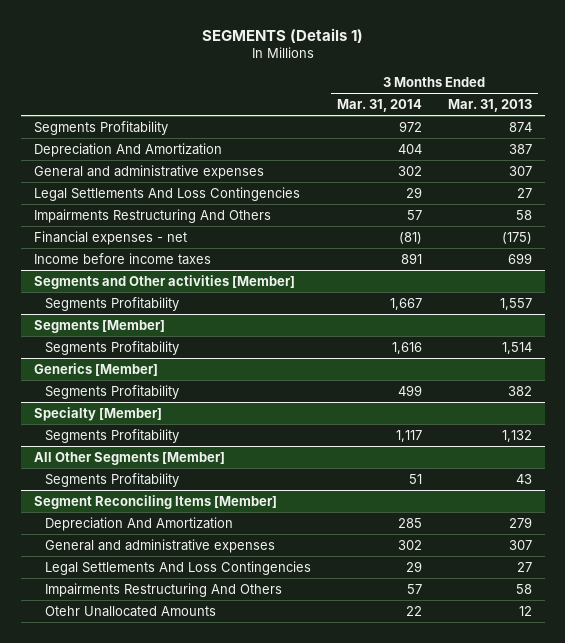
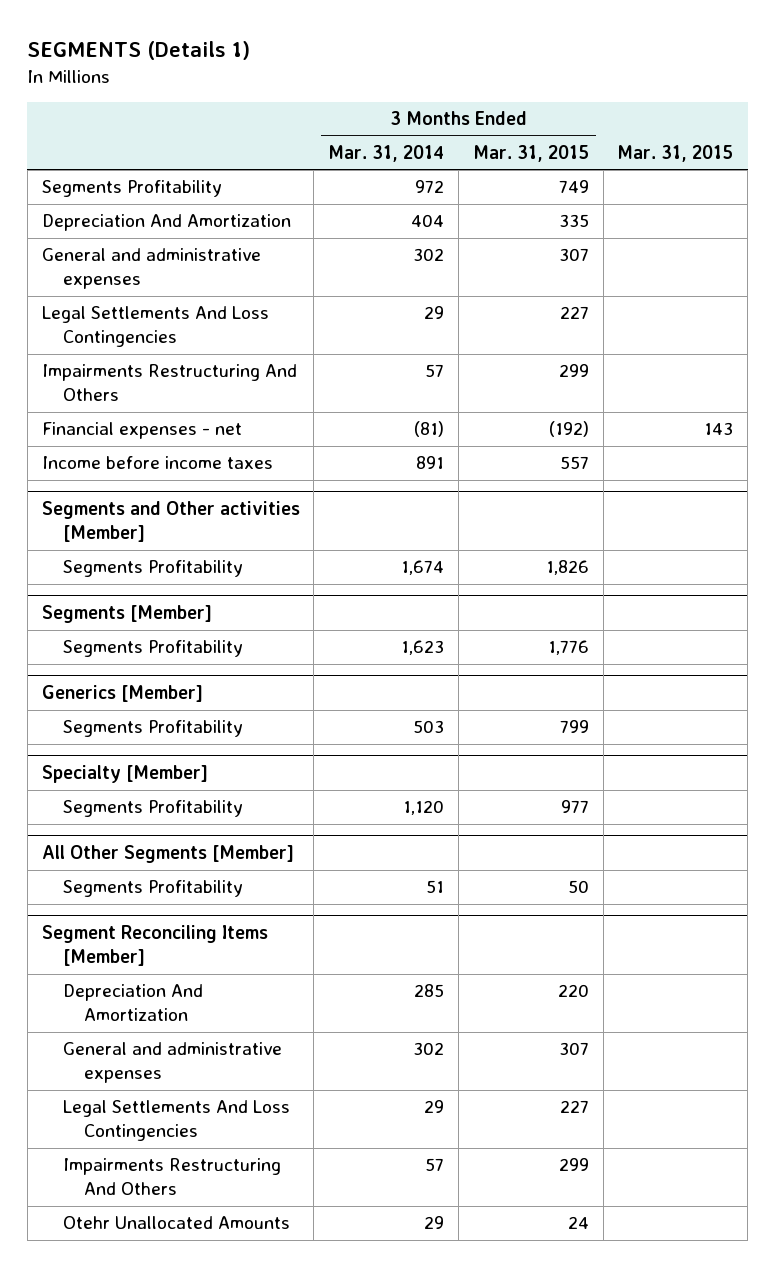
[447,99,532,113] Mar. 31, 2013 -> none
none -> [472,144,589,162] Mar. 31, 2015
none -> [617,144,734,162] Mar. 31, 2015
[389,297,422,310] 1,667 -> [401,560,445,576] 1,674
[391,341,422,354] 1,616 -> [401,640,445,656] 1,623
[397,384,422,396] 499 -> [413,720,445,734] 503
[395,429,422,442] 1,117 -> [403,800,445,816] 1,120
[405,605,422,616] 22 -> [424,1216,445,1230] 29

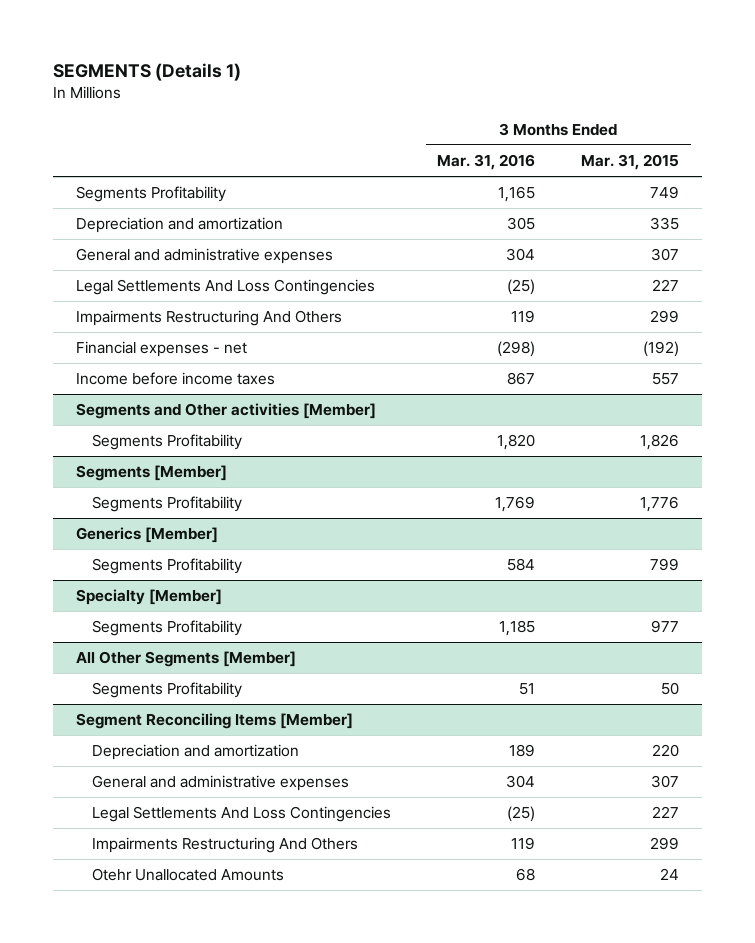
[328,144,445,162] Mar. 31, 2014 -> none
[617,144,734,162] Mar. 31, 2015 -> none
none -> [437,154,536,171] Mar. 31, 2016
[41,214,291,232] Depreciation And Amortization -> [75,217,283,234] Depreciation and amortization
[62,984,203,1022] Depreciation And Amortization -> [91,744,299,761] Depreciation and amortization

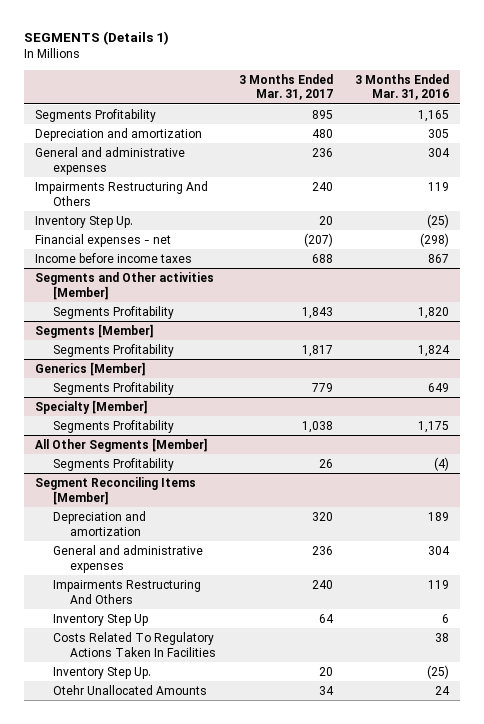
[581,154,680,171] Mar. 31, 2015 -> none
none -> [238,73,333,101] 3 Months Ended Mar. 31, 2017
[75,279,375,296] Legal Settlements And Loss Contingencies -> none
none -> [34,215,133,228] Inventory Step Up.
[495,496,536,513] 1,769 -> [418,344,451,357] 1,824
[507,558,536,572] 584 -> [428,382,450,392] 649
[499,620,536,637] 1,185 -> [418,420,450,433] 1,175
[519,683,536,696] 51 -> [434,456,450,471] (4)
[91,806,391,823] Legal Settlements And Loss Contingencies -> none
none -> [52,613,148,626] Inventory Step Up
none -> [52,631,217,657] Costs Related To Regulatory Actions Taken In Facilities
none -> [52,666,151,679] Inventory Step Up.
[516,868,536,882] 68 -> [435,685,451,695] 24

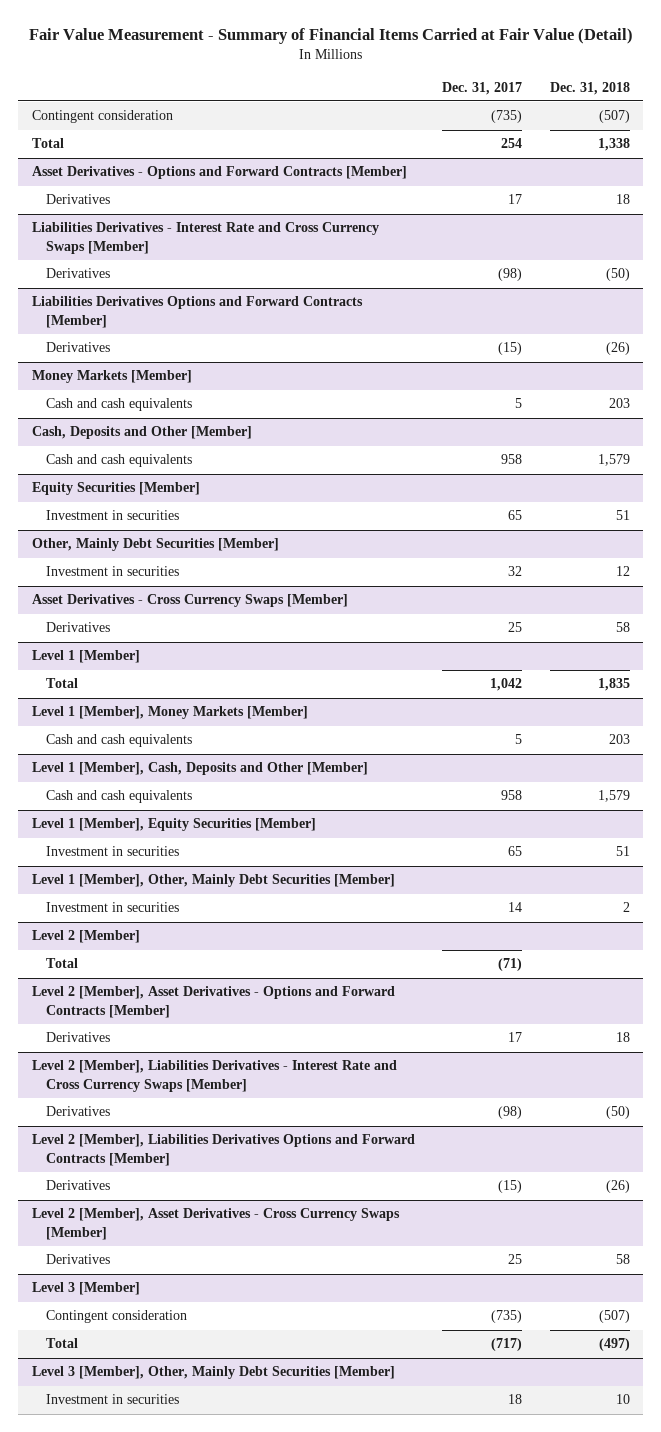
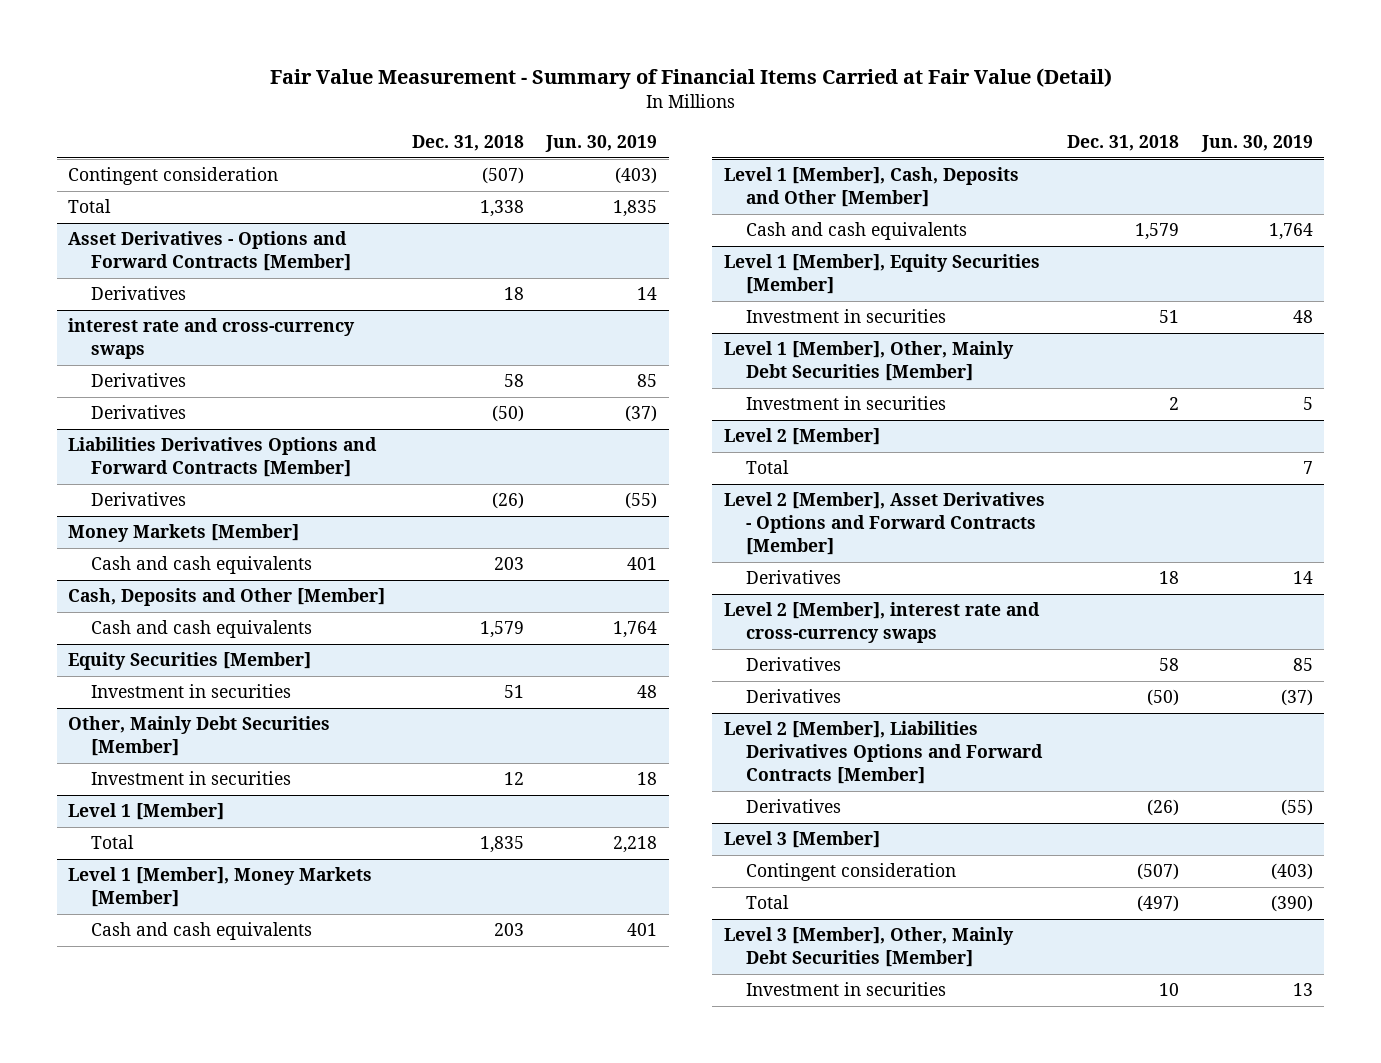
[442,81,523,95] Dec. 31, 2017 -> none
none -> [545,134,658,152] Jun. 30, 2019
[31,222,379,254] Liabilities Derivatives - Interest Rate and Cross Currency Swaps [Member] -> [68,318,356,360] interest rate and cross-currency swaps
none -> [90,373,186,388] Derivatives
[31,594,348,608] Asset Derivatives - Cross Currency Swaps [Member] -> none
[45,622,110,633] Derivatives -> none
[31,1060,397,1092] Level 2 [Member], Liabilities Derivatives - Interest Rate and Cross Currency Swaps [Member] -> [723,602,1040,644] Level 2 [Member], interest rate and cross-currency swaps
none -> [745,657,841,672] Derivatives
[31,1208,400,1240] Level 2 [Member], Asset Derivatives - Cross Currency Swaps [Member] -> none
[45,1254,110,1265] Derivatives -> none

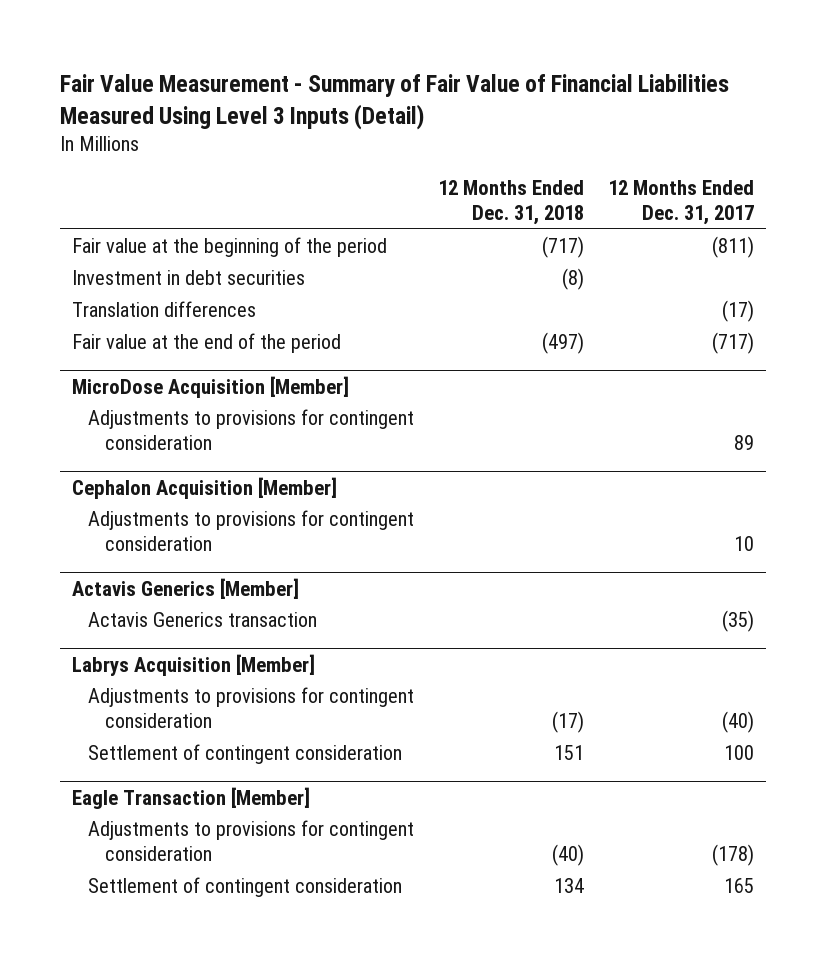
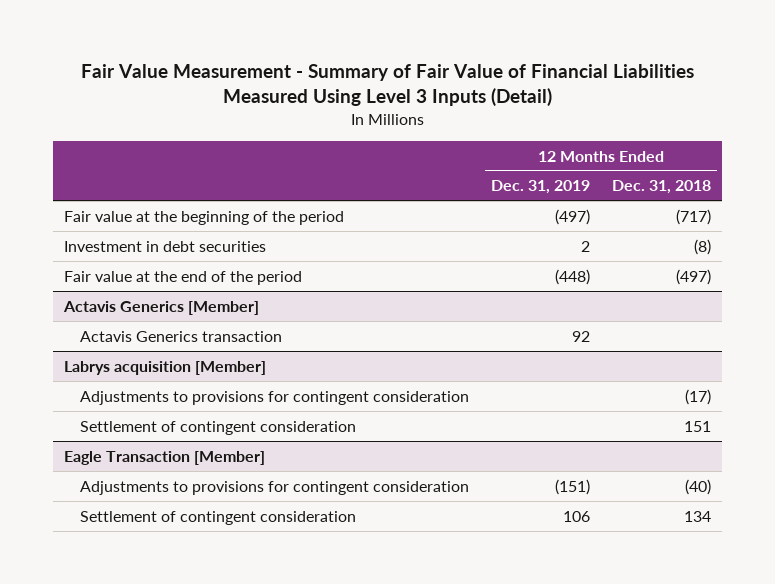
[607,179,754,226] 12 Months Ended Dec. 31, 2017 -> none
none -> [490,180,590,195] Dec. 31, 2019
[71,301,256,318] Translation differences -> none
[71,375,349,398] MicroDose Acquisition [Member] -> none
[88,409,415,451] Adjustments to provisions for contingent consideration -> none
[71,476,337,499] Cephalon Acquisition [Member] -> none
[88,510,415,552] Adjustments to provisions for contingent consideration -> none
[71,653,315,676] Labrys Acquisition [Member] -> [64,360,267,375] Labrys acquisition [Member]

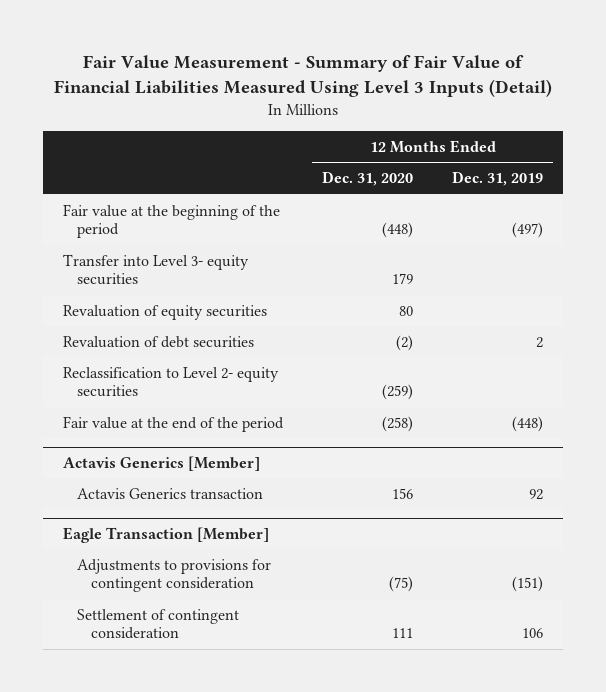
[612,180,712,195] Dec. 31, 2018 -> none
none -> [322,171,414,187] Dec. 31, 2020
[64,240,267,252] Investment in debt securities -> none
none -> [62,253,249,286] Transfer into Level 3- equity securities
none -> [62,304,267,320] Revaluation of equity securities
none -> [62,335,254,348] Revaluation of debt securities
none -> [62,366,279,398] Reclassification to Level 2- equity securities
[64,360,267,375] Labrys acquisition [Member] -> none
[79,390,469,405] Adjustments to provisions for contingent consideration -> none
[79,420,356,435] Settlement of contingent consideration -> none

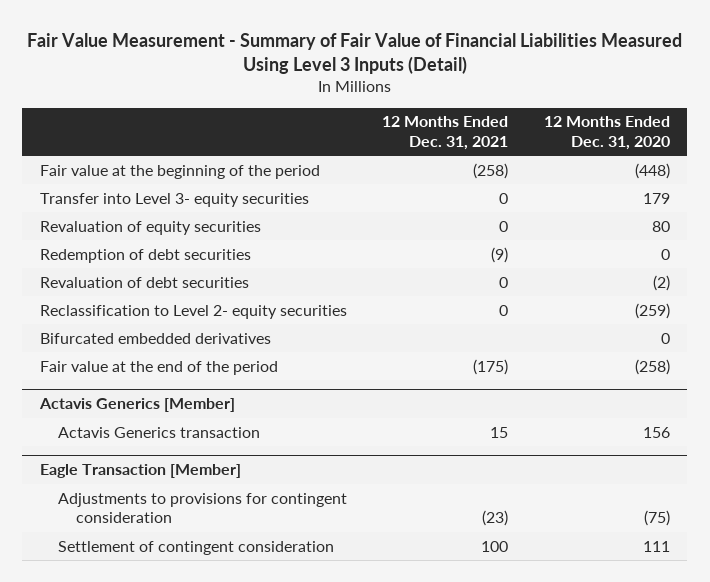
[452,171,544,187] Dec. 31, 2019 -> none
none -> [382,116,509,150] 12 Months Ended Dec. 31, 2021
none -> [40,248,252,263] Redemption of debt securities
none -> [40,332,272,344] Bifurcated embedded derivatives

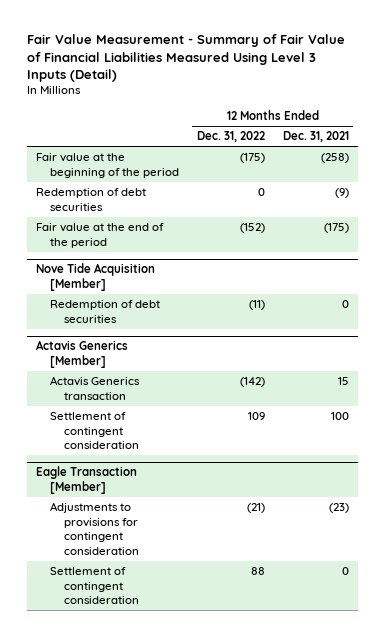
[543,116,670,150] 12 Months Ended Dec. 31, 2020 -> none
none -> [196,131,265,143] Dec. 31, 2022
[40,192,310,207] Transfer into Level 3- equity securities -> none
[40,220,262,235] Revaluation of equity securities -> none
[40,276,250,288] Revaluation of debt securities -> none
[40,304,348,319] Reclassification to Level 2- equity securities -> none
[40,332,272,344] Bifurcated embedded derivatives -> none
none -> [35,263,155,291] Nove Tide Acquisition [Member]
none -> [49,300,160,323] Redemption of debt securities
none -> [49,412,140,450] Settlement of contingent consideration
[481,540,509,552] 100 -> [341,567,349,576] 0

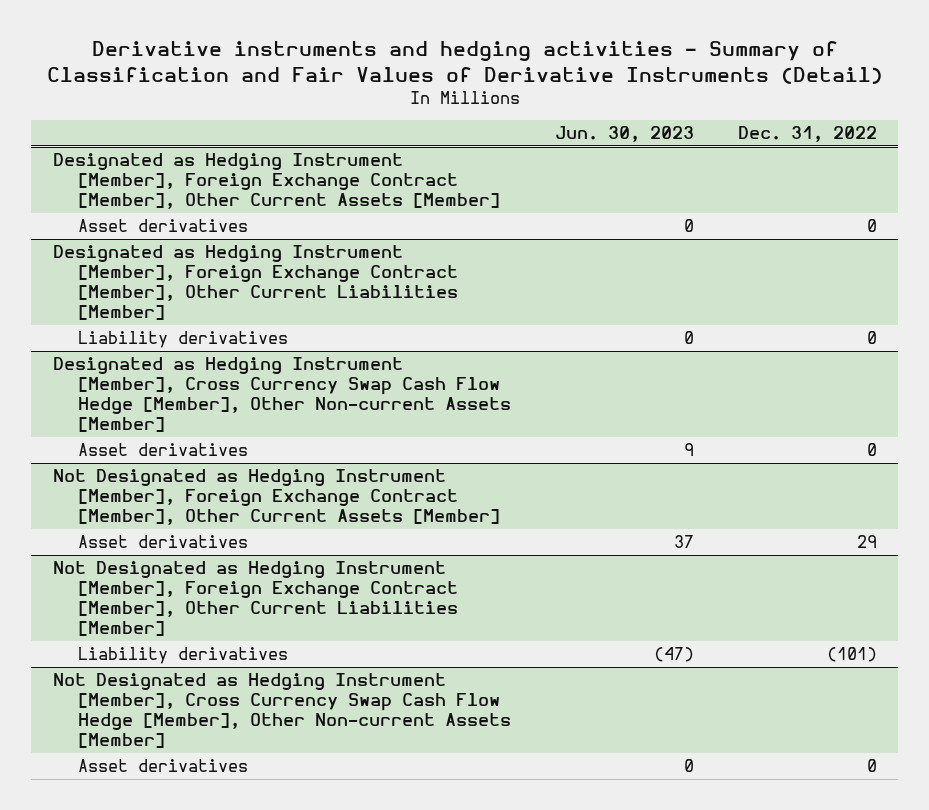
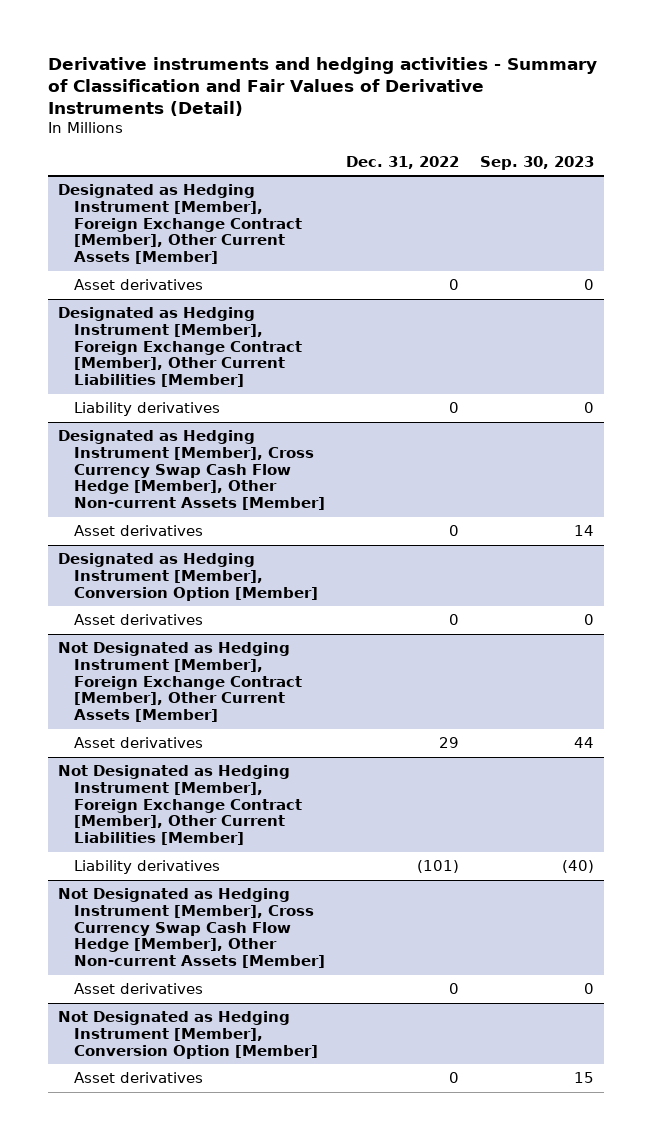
[554,126,694,143] Jun. 30, 2023 -> none
none -> [479,155,594,170] Sep. 30, 2023
none -> [57,553,319,601] Designated as Hedging Instrument [Member], Conversion Option [Member]
none -> [74,614,204,626] Asset derivatives
none -> [57,1011,319,1059] Not Designated as Hedging Instrument [Member], Conversion Option [Member]
none -> [74,1072,204,1084] Asset derivatives

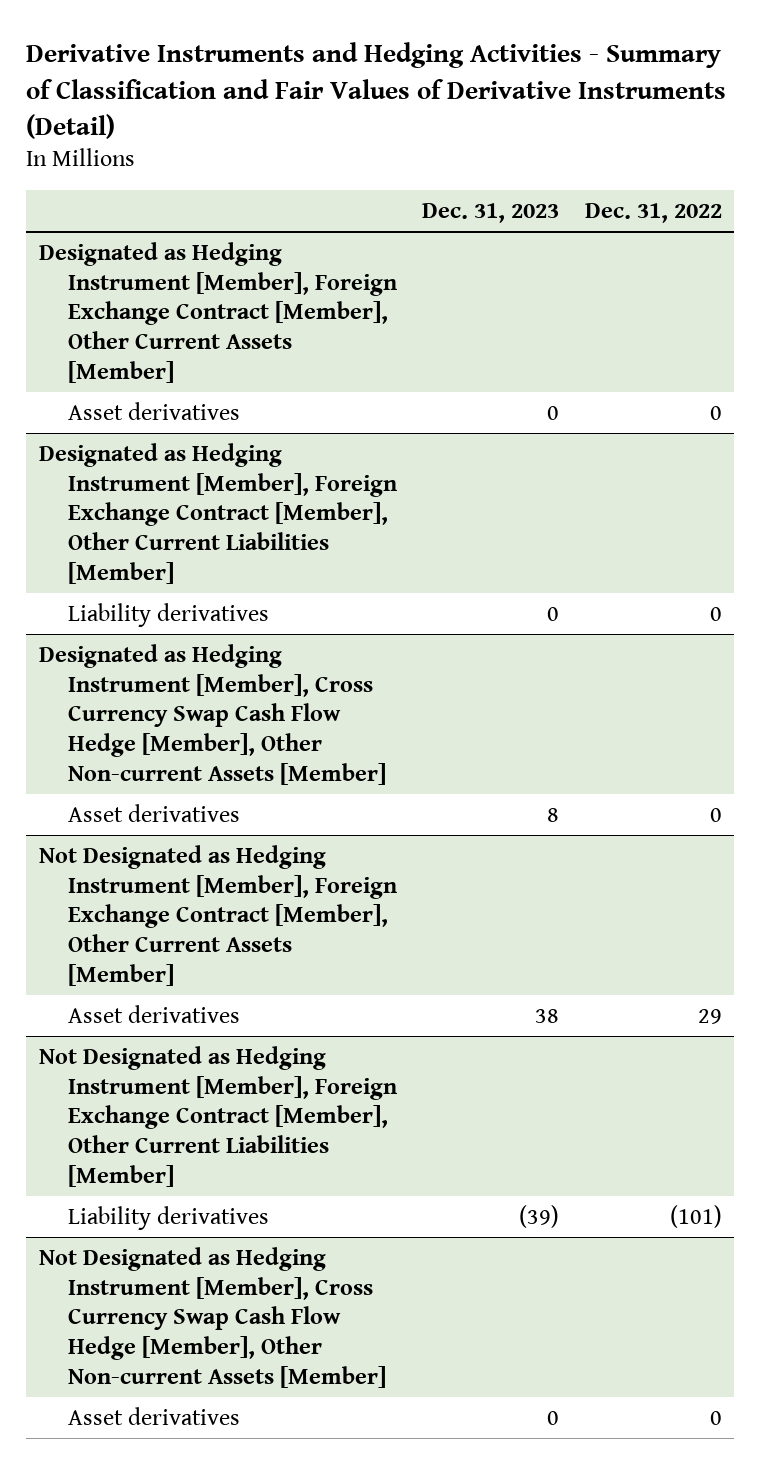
[47,56,597,117] Derivative instruments and hedging activities - Summary of Classification and Fair Values of Derivative Instruments (Detail) -> [25,42,726,139] Derivative Instruments and Hedging Activities - Summary of Classification and Fair Values of Derivative Instruments (Detail)
[479,155,594,170] Sep. 30, 2023 -> none
none -> [422,202,560,223] Dec. 31, 2023
[57,553,319,601] Designated as Hedging Instrument [Member], Conversion Option [Member] -> none
[74,614,204,626] Asset derivatives -> none
[57,1011,319,1059] Not Designated as Hedging Instrument [Member], Conversion Option [Member] -> none
[74,1072,204,1084] Asset derivatives -> none

